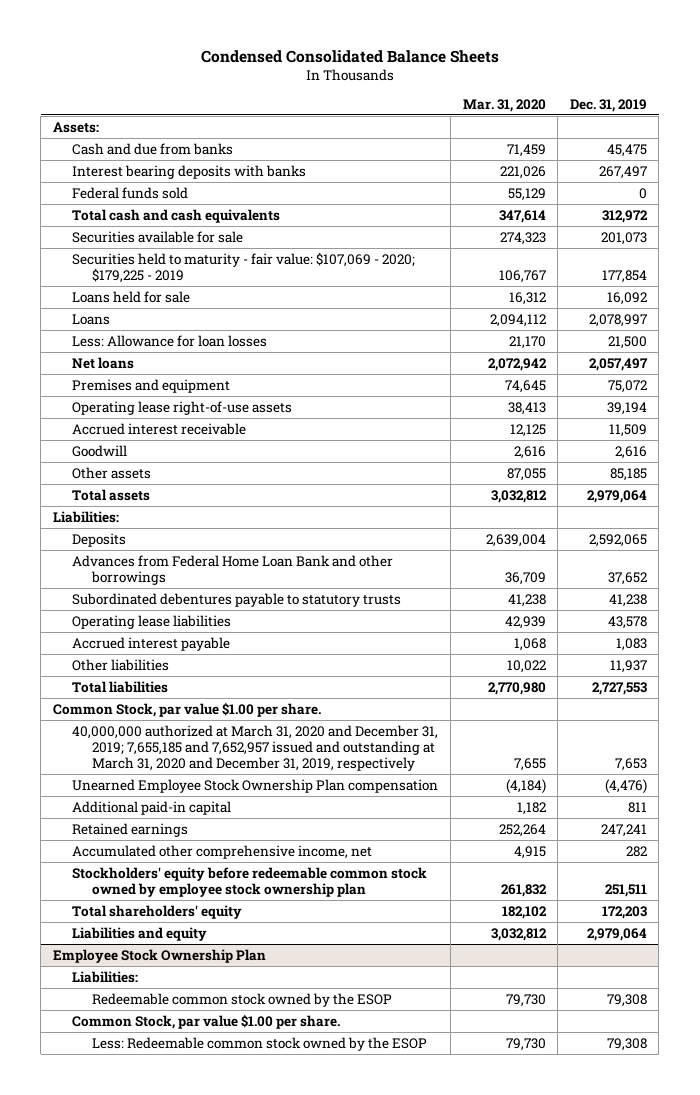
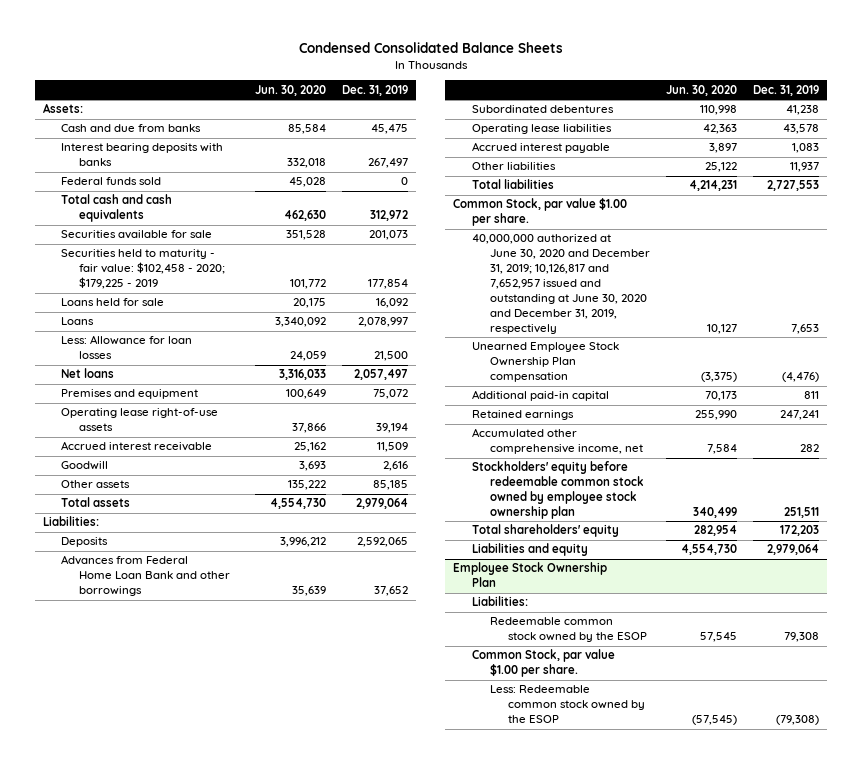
[462,99,546,113] Mar. 31, 2020 -> none
none -> [255,84,327,96] Jun. 30, 2020
[72,251,416,283] Securities held to maturity - fair value: $107,069 - 2020; $179,225 - 2019 -> [61,249,226,290] Securities held to maturity - fair value: $102,458 - 2020; $179,225 - 2019
[72,592,402,607] Subordinated debentures payable to statutory trusts -> [471,105,614,114] Subordinated debentures
[72,724,439,771] 40,000,000 authorized at March 31, 2020 and December 31, 2019; 7,655,185 and 7,652,957 issued and outstanding at March 31, 2020 and December 31, 2019, respectively -> [471,234,650,334] 40,000,000 authorized at June 30, 2020 and December 31, 2019; 10,126,817 and 7,652,957 issued and outstanding at June 30, 2020 and December 31, 2019, respectively
[606,1037,647,1051] 79,308 -> [775,715,819,726] (79,308)

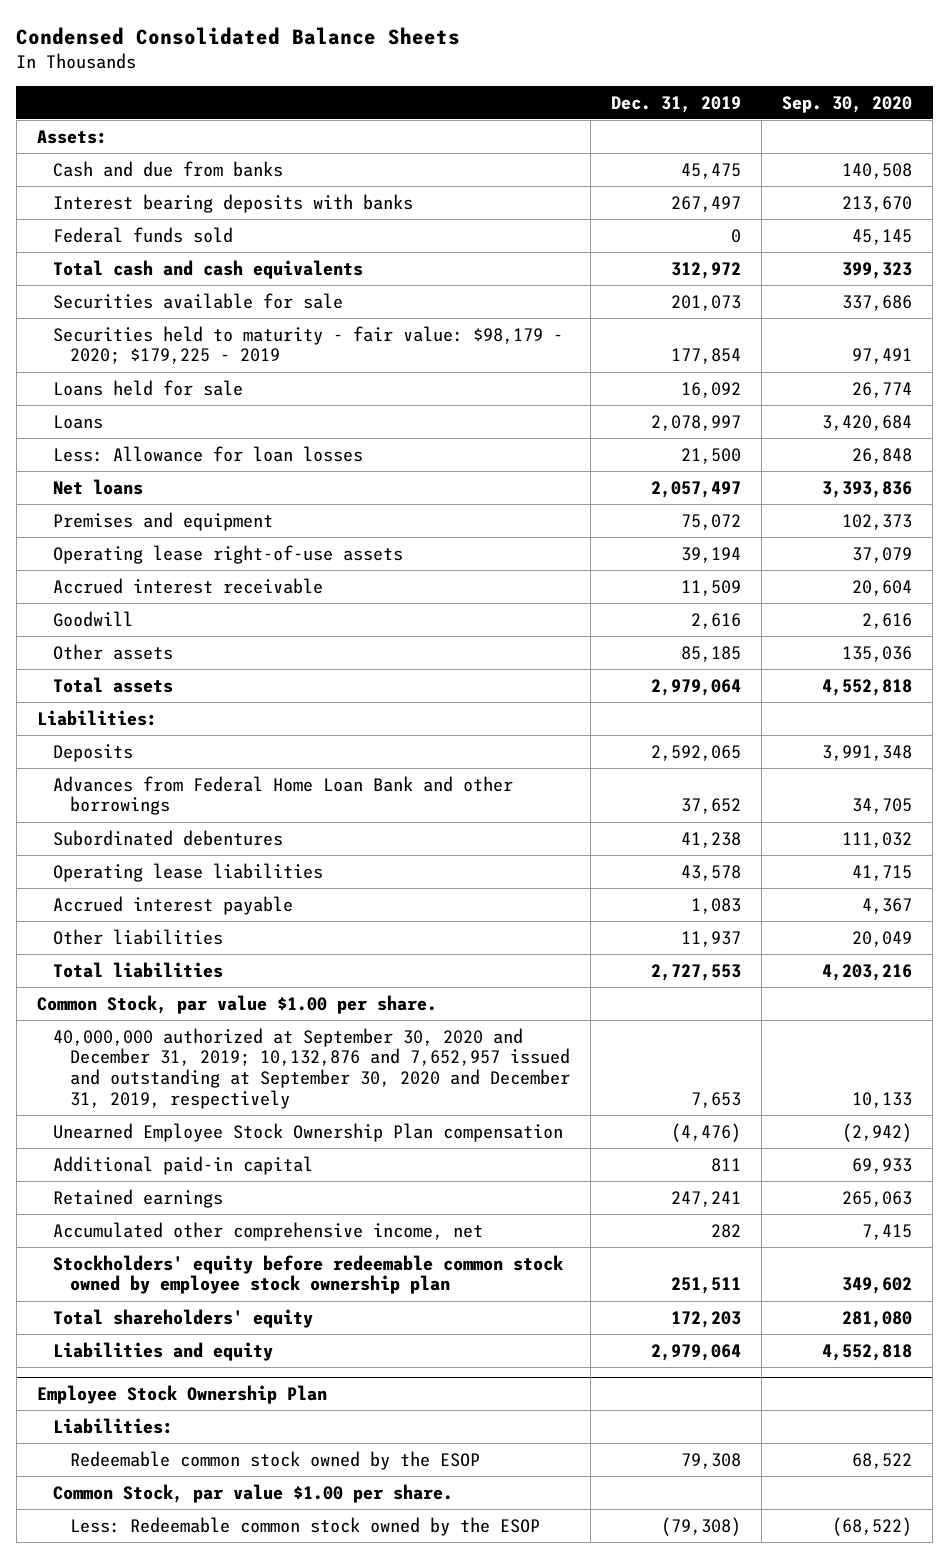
[255,84,327,96] Jun. 30, 2020 -> none
none -> [781,95,912,113] Sep. 30, 2020
[61,249,226,290] Securities held to maturity - fair value: $102,458 - 2020; $179,225 - 2019 -> [53,325,564,365] Securities held to maturity - fair value: $98,179 - 2020; $179,225 - 2019
[471,234,650,334] 40,000,000 authorized at June 30, 2020 and December 31, 2019; 10,126,817 and 7,652,957 issued and outstanding at June 30, 2020 and December 31, 2019, respectively -> [53,1027,570,1110] 40,000,000 authorized at September 30, 2020 and December 31, 2019; 10,132,876 and 7,652,957 issued and outstanding at September 30, 2020 and December 31, 2019, respectively

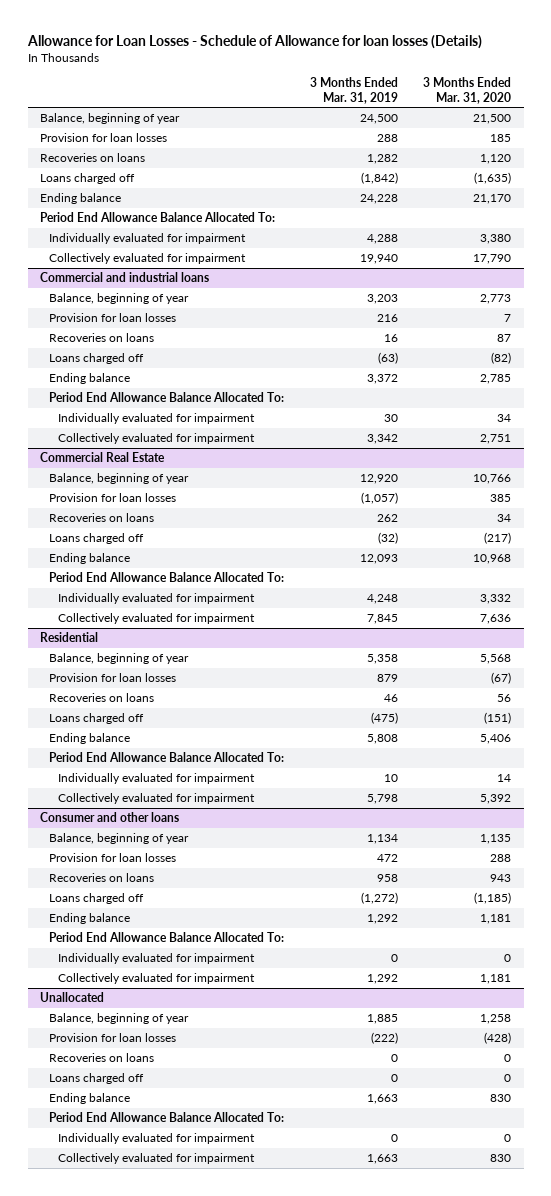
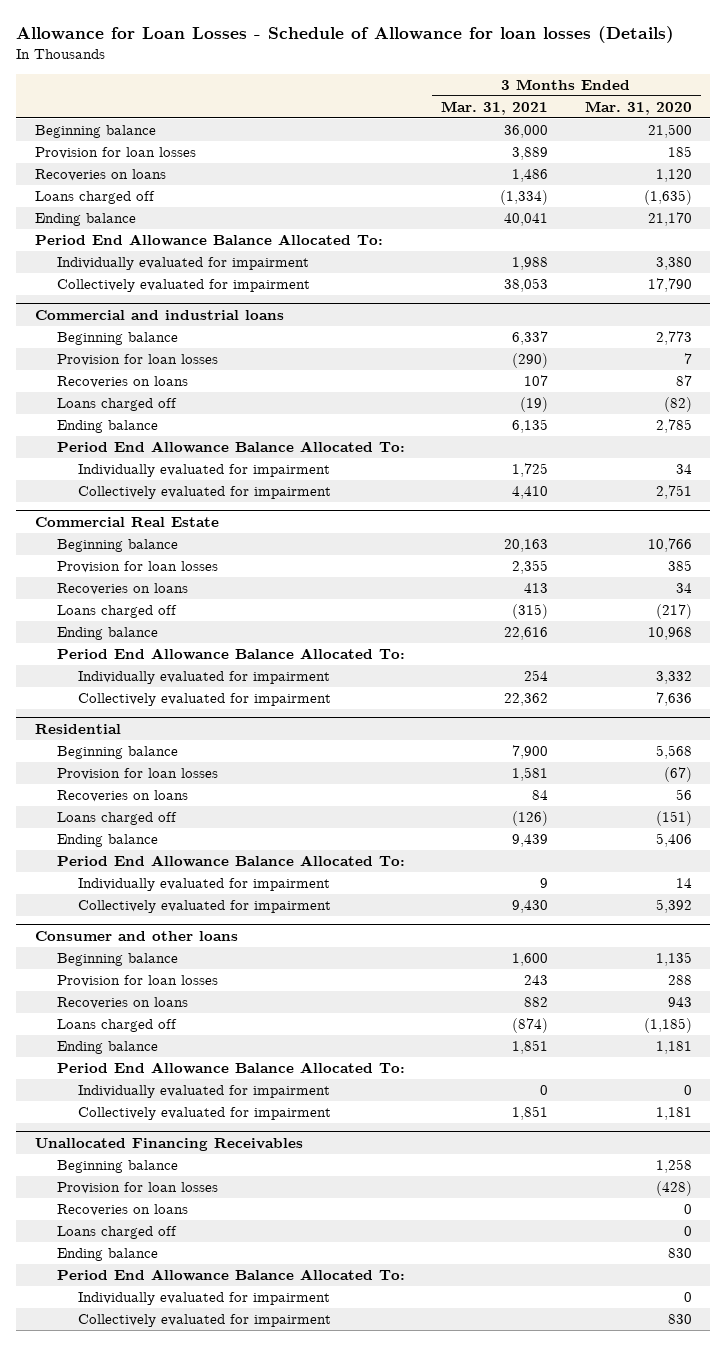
[309,77,398,104] 3 Months Ended Mar. 31, 2019 -> none
none -> [441,100,549,115] Mar. 31, 2021
[40,112,181,124] Balance, beginning of year -> [34,125,156,139] Beginning balance
[49,292,190,304] Balance, beginning of year -> [56,332,178,346] Beginning balance
[49,472,190,484] Balance, beginning of year -> [56,539,178,553] Beginning balance
[49,652,190,664] Balance, beginning of year -> [56,746,178,760] Beginning balance
[49,832,190,844] Balance, beginning of year -> [56,953,178,967] Beginning balance
[40,991,105,1002] Unallocated -> [34,1137,303,1151] Unallocated Financing Receivables
[49,1012,190,1024] Balance, beginning of year -> [56,1160,178,1174] Beginning balance

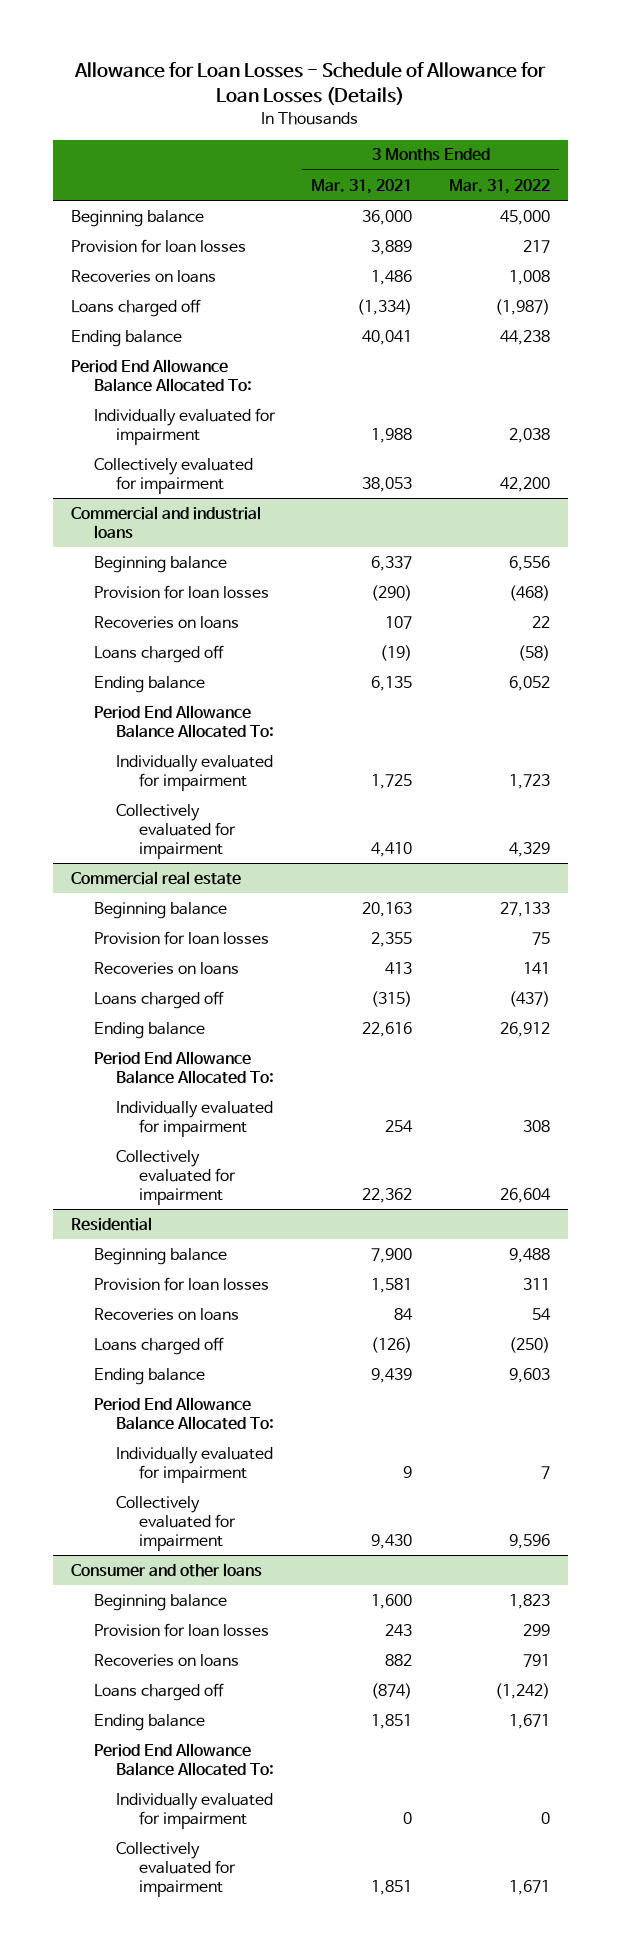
[16,26,675,44] Allowance for Loan Losses - Schedule of Allowance for loan losses (Details) -> [74,62,547,106] Allowance for Loan Losses - Schedule of Allowance for Loan Losses (Details)
[584,100,692,115] Mar. 31, 2020 -> none
none -> [449,178,551,194] Mar. 31, 2022
[34,516,219,527] Commercial Real Estate -> [70,870,241,885] Commercial real estate
[34,1137,303,1151] Unallocated Financing Receivables -> none
[56,1160,178,1174] Beginning balance -> none
[56,1182,218,1195] Provision for loan losses -> none
[56,1204,188,1217] Recoveries on loans -> none
[56,1226,177,1240] Loans charged off -> none
[56,1248,158,1262] Ending balance -> none
[56,1269,405,1282] Period End Allowance Balance Allocated To: -> none
[78,1292,331,1306] Individually evaluated for impairment -> none
[78,1314,332,1328] Collectively evaluated for impairment -> none

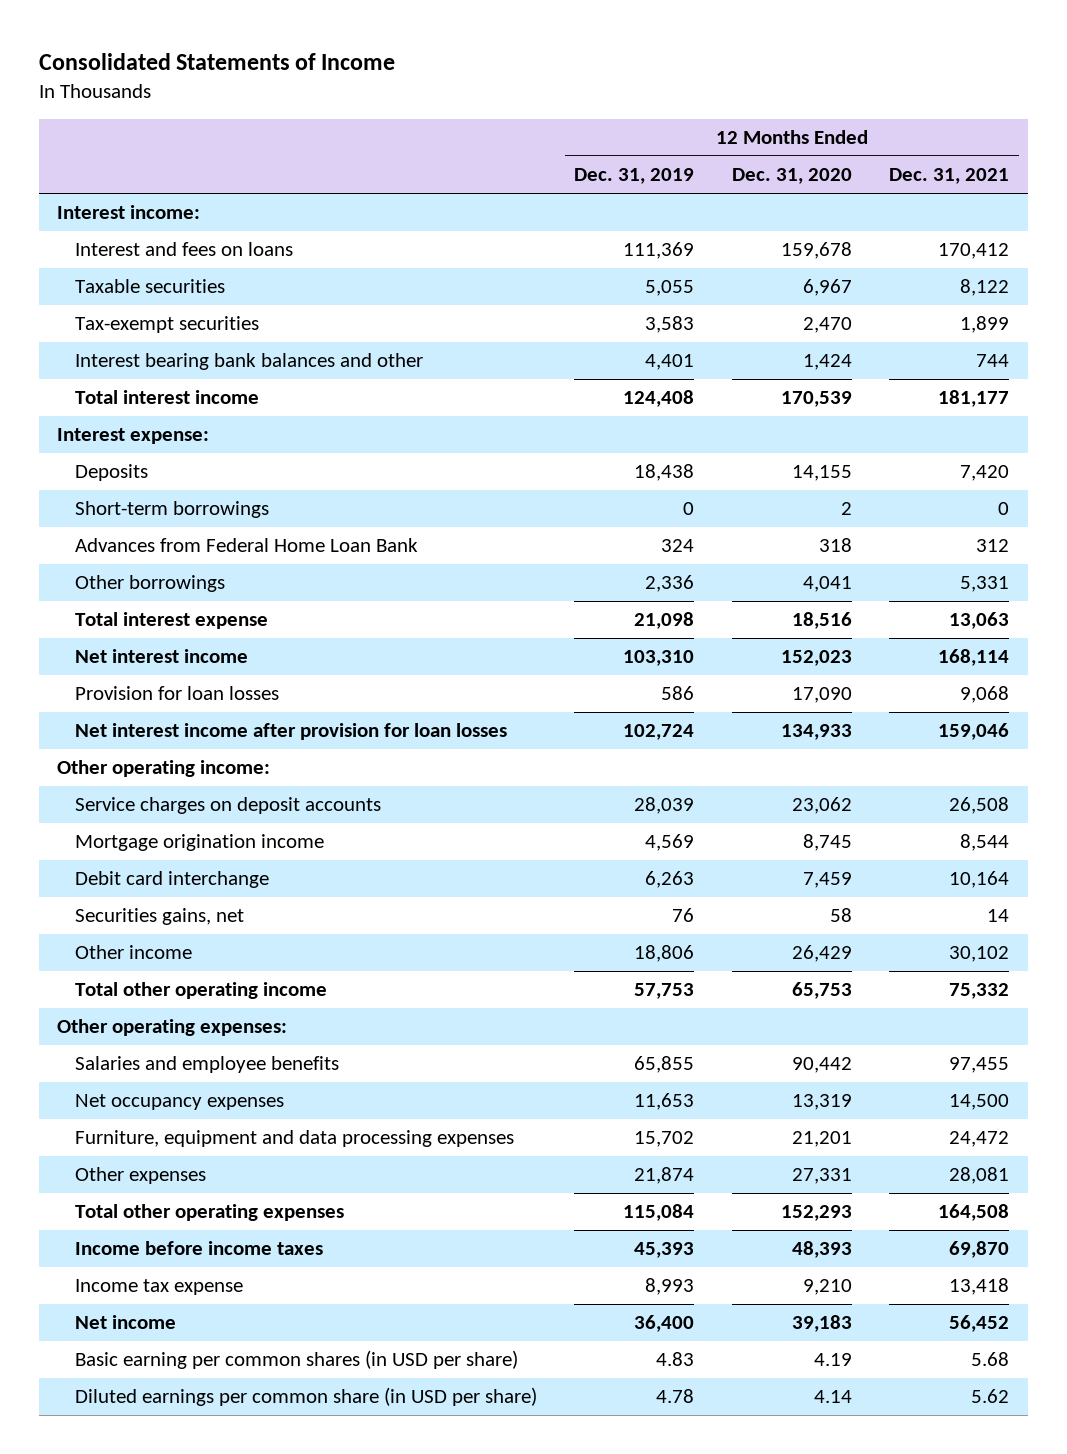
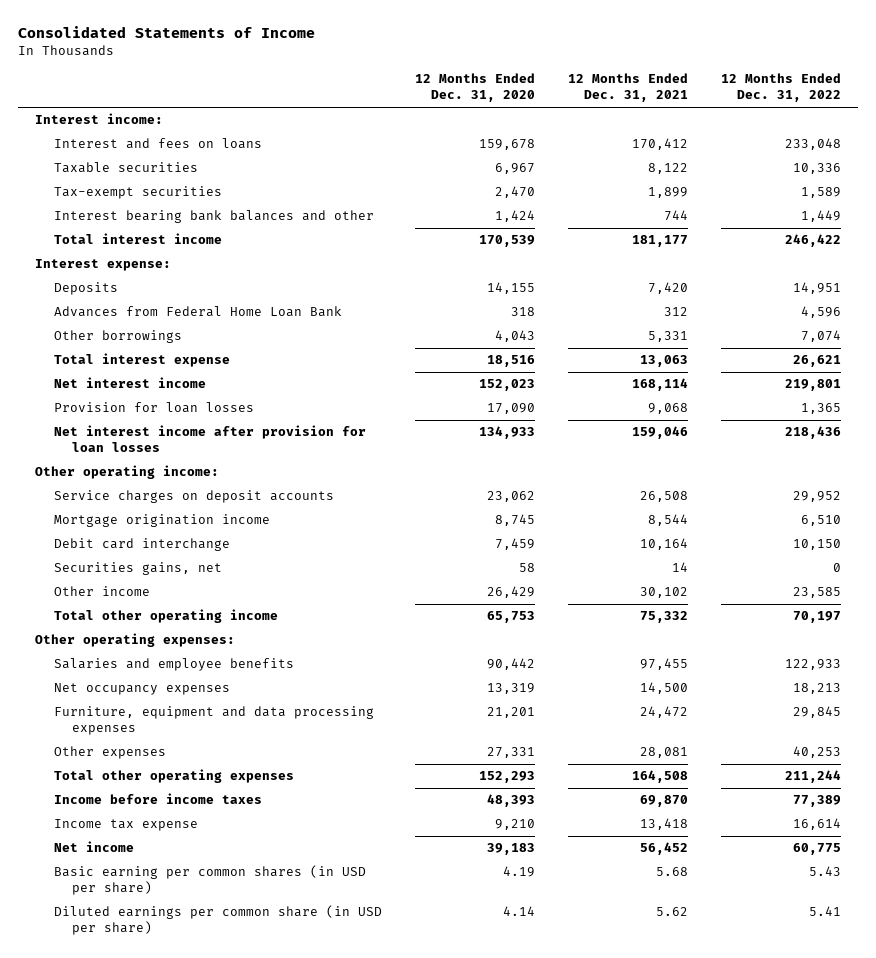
[574,168,695,185] Dec. 31, 2019 -> none
none -> [721,73,842,103] 12 Months Ended Dec. 31, 2022
[74,501,269,519] Short-term borrowings -> none
[802,576,852,593] 4,041 -> [494,330,535,343] 4,043

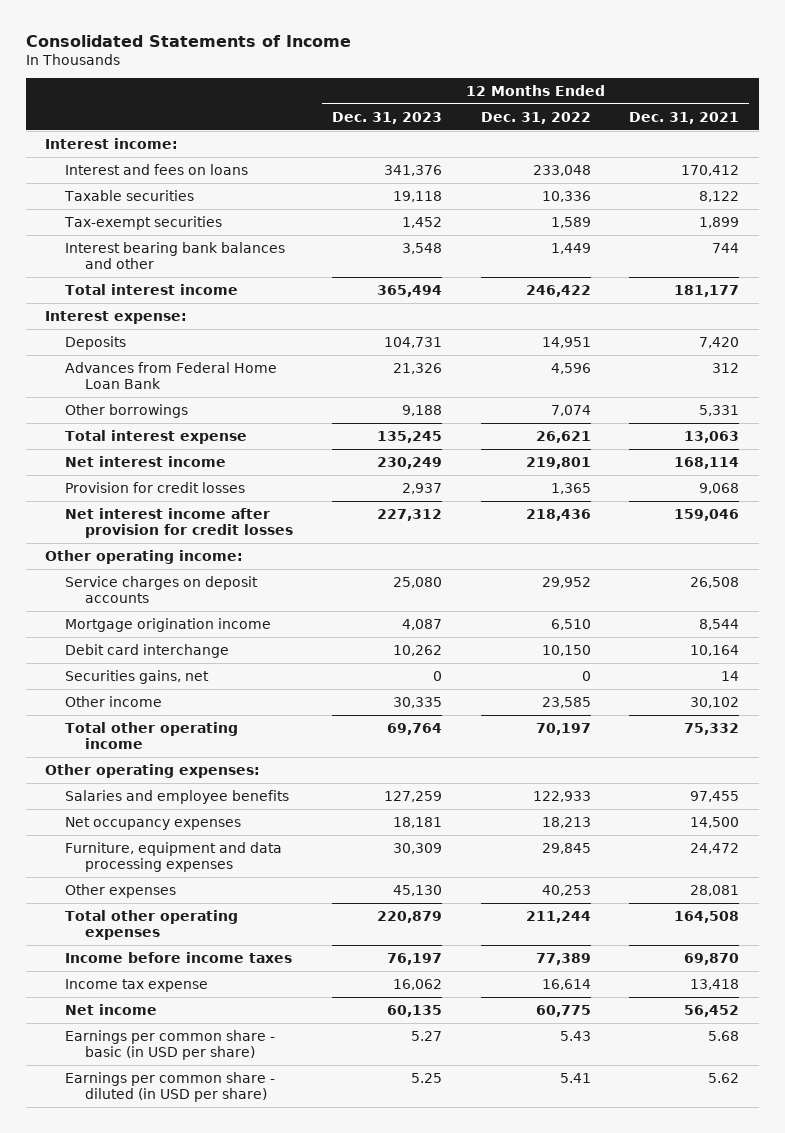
[414,73,535,103] 12 Months Ended Dec. 31, 2020 -> none
none -> [331,111,442,124] Dec. 31, 2023
[53,402,254,414] Provision for loan losses -> [65,481,246,493] Provision for credit losses
[53,425,366,453] Net interest income after provision for loan losses -> [65,507,294,539] Net interest income after provision for credit losses
[53,865,366,896] Basic earning per common shares (in USD per share) -> [65,1029,276,1061] Earnings per common share - basic (in USD per share)
[53,905,382,936] Diluted earnings per common share (in USD per share) -> [65,1071,276,1103] Earnings per common share - diluted (in USD per share)

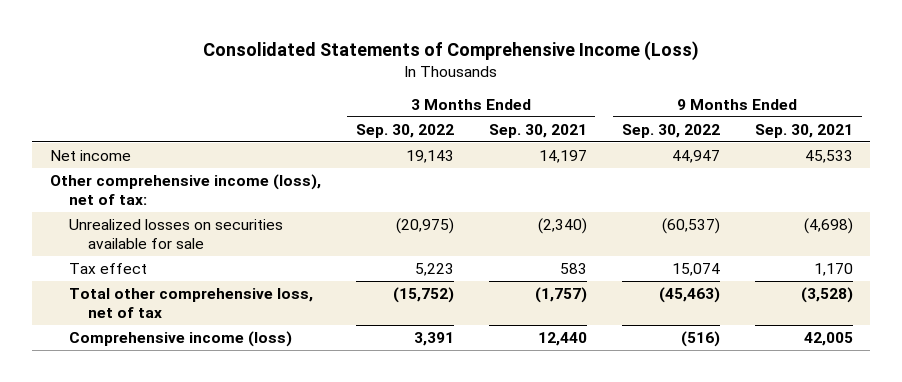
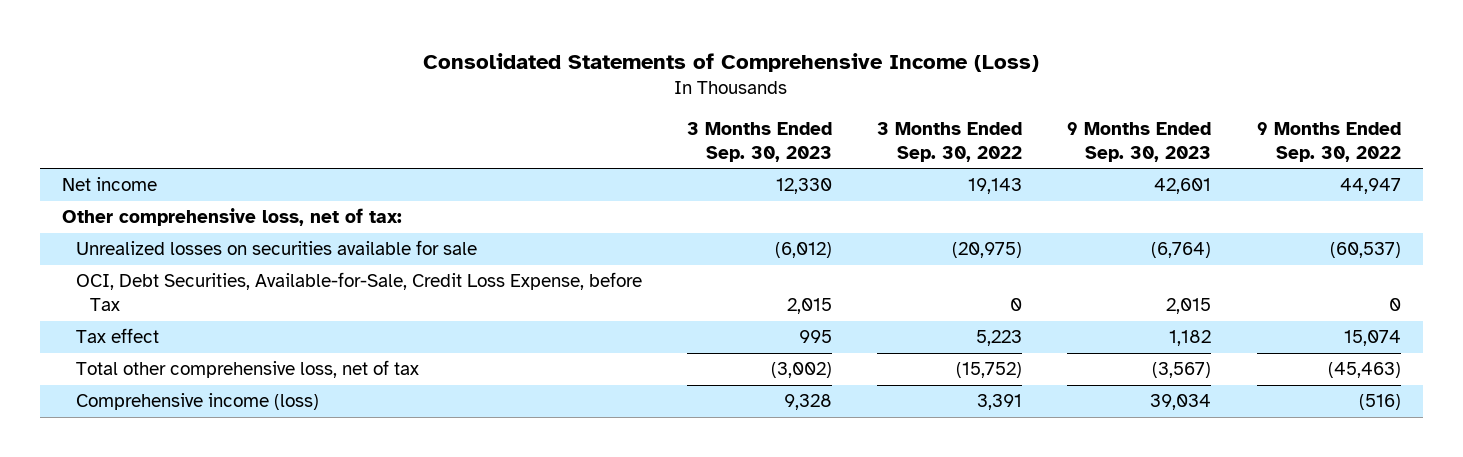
[488,123,587,138] Sep. 30, 2021 -> none
[754,123,853,138] Sep. 30, 2021 -> none
none -> [687,121,833,162] 3 Months Ended Sep. 30, 2023
none -> [1067,121,1212,162] 9 Months Ended Sep. 30, 2023
[49,173,321,205] Other comprehensive income (loss), net of tax: -> [62,208,403,227] Other comprehensive loss, net of tax:
none -> [75,272,642,312] OCI, Debt Securities, Available-for-Sale, Credit Loss Expense, before Tax

